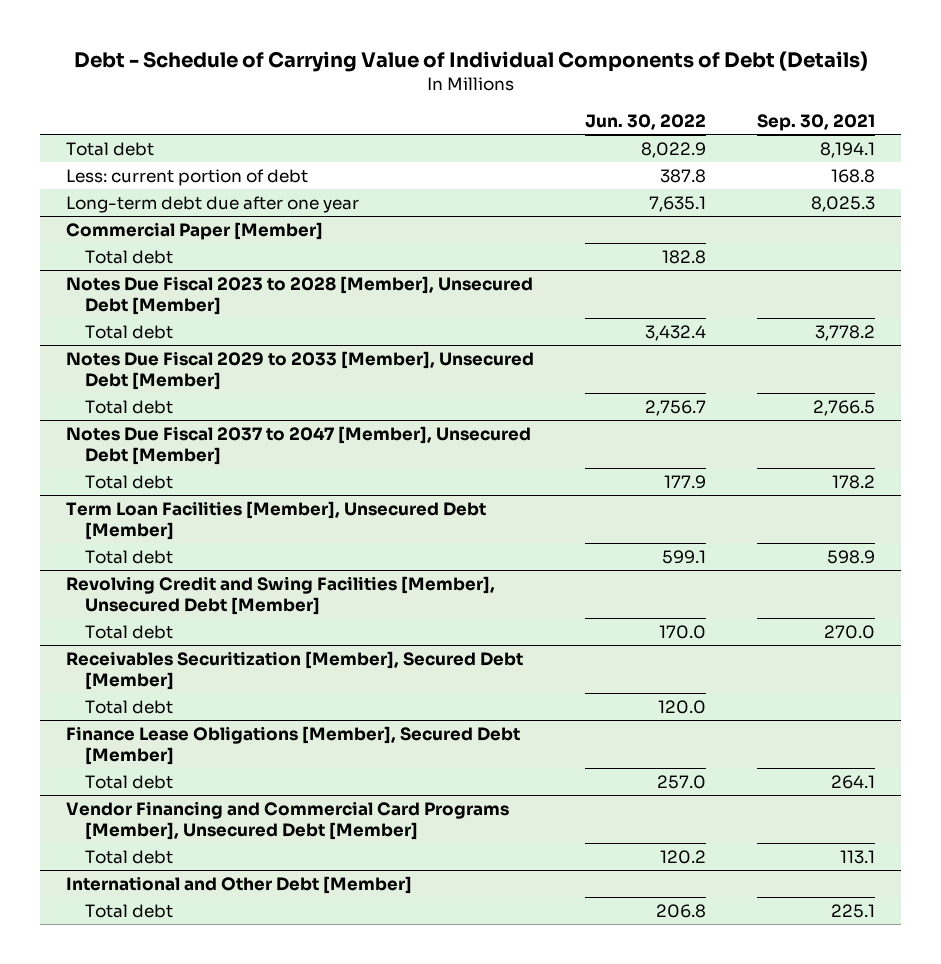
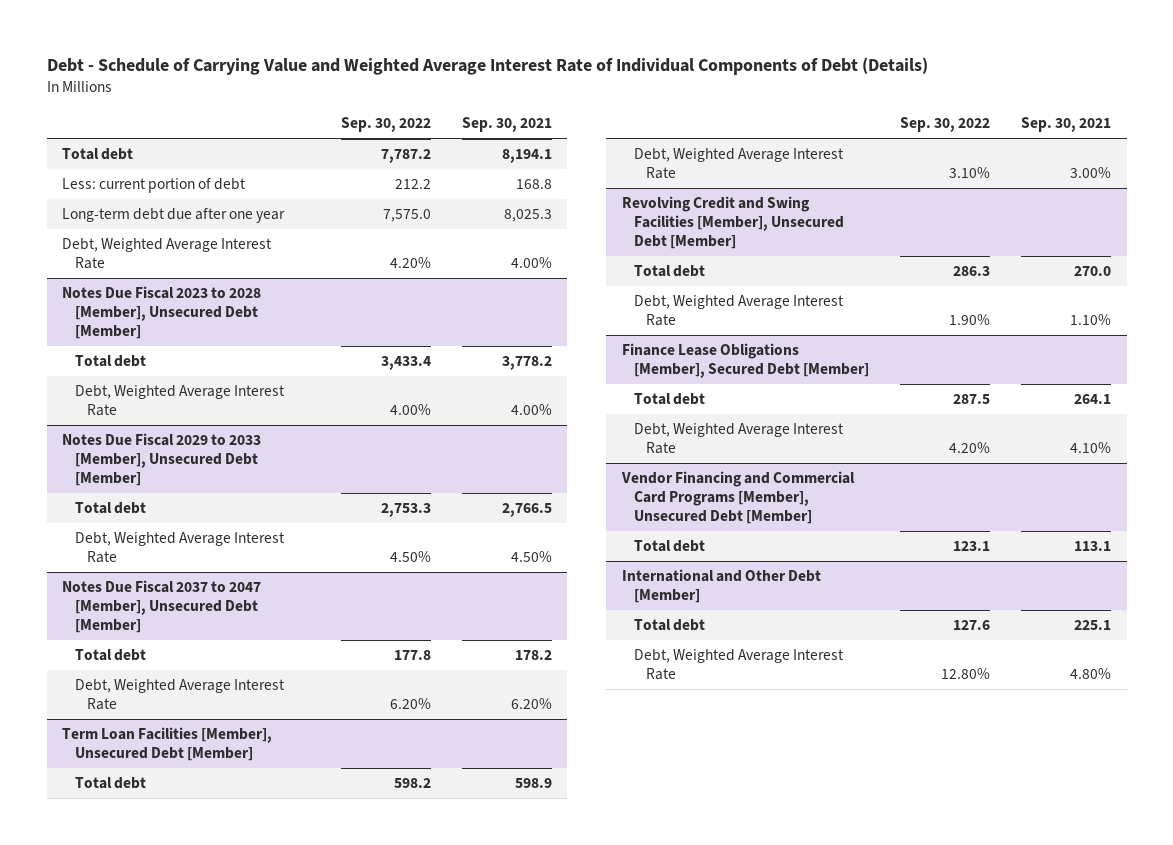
[73,51,868,73] Debt - Schedule of Carrying Value of Individual Components of Debt (Details) -> [46,57,928,76] Debt - Schedule of Carrying Value and Weighted Average Interest Rate of Individual Components of Debt (Details)
[585,113,707,130] Jun. 30, 2022 -> none
none -> [340,117,431,133] Sep. 30, 2022
[65,221,323,240] Commercial Paper [Member] -> none
[84,249,173,264] Total debt -> none
none -> [62,238,273,270] Debt, Weighted Average Interest Rate
none -> [74,385,285,417] Debt, Weighted Average Interest Rate
none -> [74,532,285,564] Debt, Weighted Average Interest Rate
none -> [74,679,285,711] Debt, Weighted Average Interest Rate
none -> [634,148,845,180] Debt, Weighted Average Interest Rate
[65,650,523,691] Receivables Securitization [Member], Secured Debt [Member] -> none
[84,699,173,714] Total debt -> none
none -> [634,295,845,327] Debt, Weighted Average Interest Rate
none -> [634,423,845,455] Debt, Weighted Average Interest Rate
none -> [634,649,845,681] Debt, Weighted Average Interest Rate

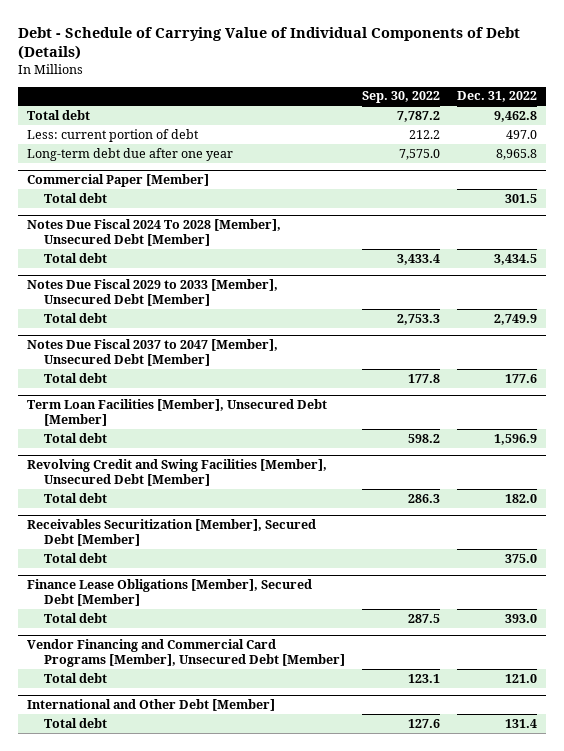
[46,57,928,76] Debt - Schedule of Carrying Value and Weighted Average Interest Rate of Individual Components of Debt (Details) -> [18,26,521,61] Debt - Schedule of Carrying Value of Individual Components of Debt (Details)
[461,117,552,133] Sep. 30, 2021 -> none
none -> [457,91,538,103] Dec. 31, 2022
[62,238,273,270] Debt, Weighted Average Interest Rate -> none
none -> [26,174,209,188] Commercial Paper [Member]
none -> [44,192,108,203] Total debt
[62,286,262,340] Notes Due Fiscal 2023 to 2028 [Member], Unsecured Debt [Member] -> [26,219,281,247] Notes Due Fiscal 2024 To 2028 [Member], Unsecured Debt [Member]
[74,385,285,417] Debt, Weighted Average Interest Rate -> none
[74,532,285,564] Debt, Weighted Average Interest Rate -> none
[74,679,285,711] Debt, Weighted Average Interest Rate -> none
[634,148,845,180] Debt, Weighted Average Interest Rate -> none
[634,295,845,327] Debt, Weighted Average Interest Rate -> none
none -> [26,519,316,547] Receivables Securitization [Member], Secured Debt [Member]
none -> [44,552,108,563] Total debt
[634,423,845,455] Debt, Weighted Average Interest Rate -> none
[634,649,845,681] Debt, Weighted Average Interest Rate -> none

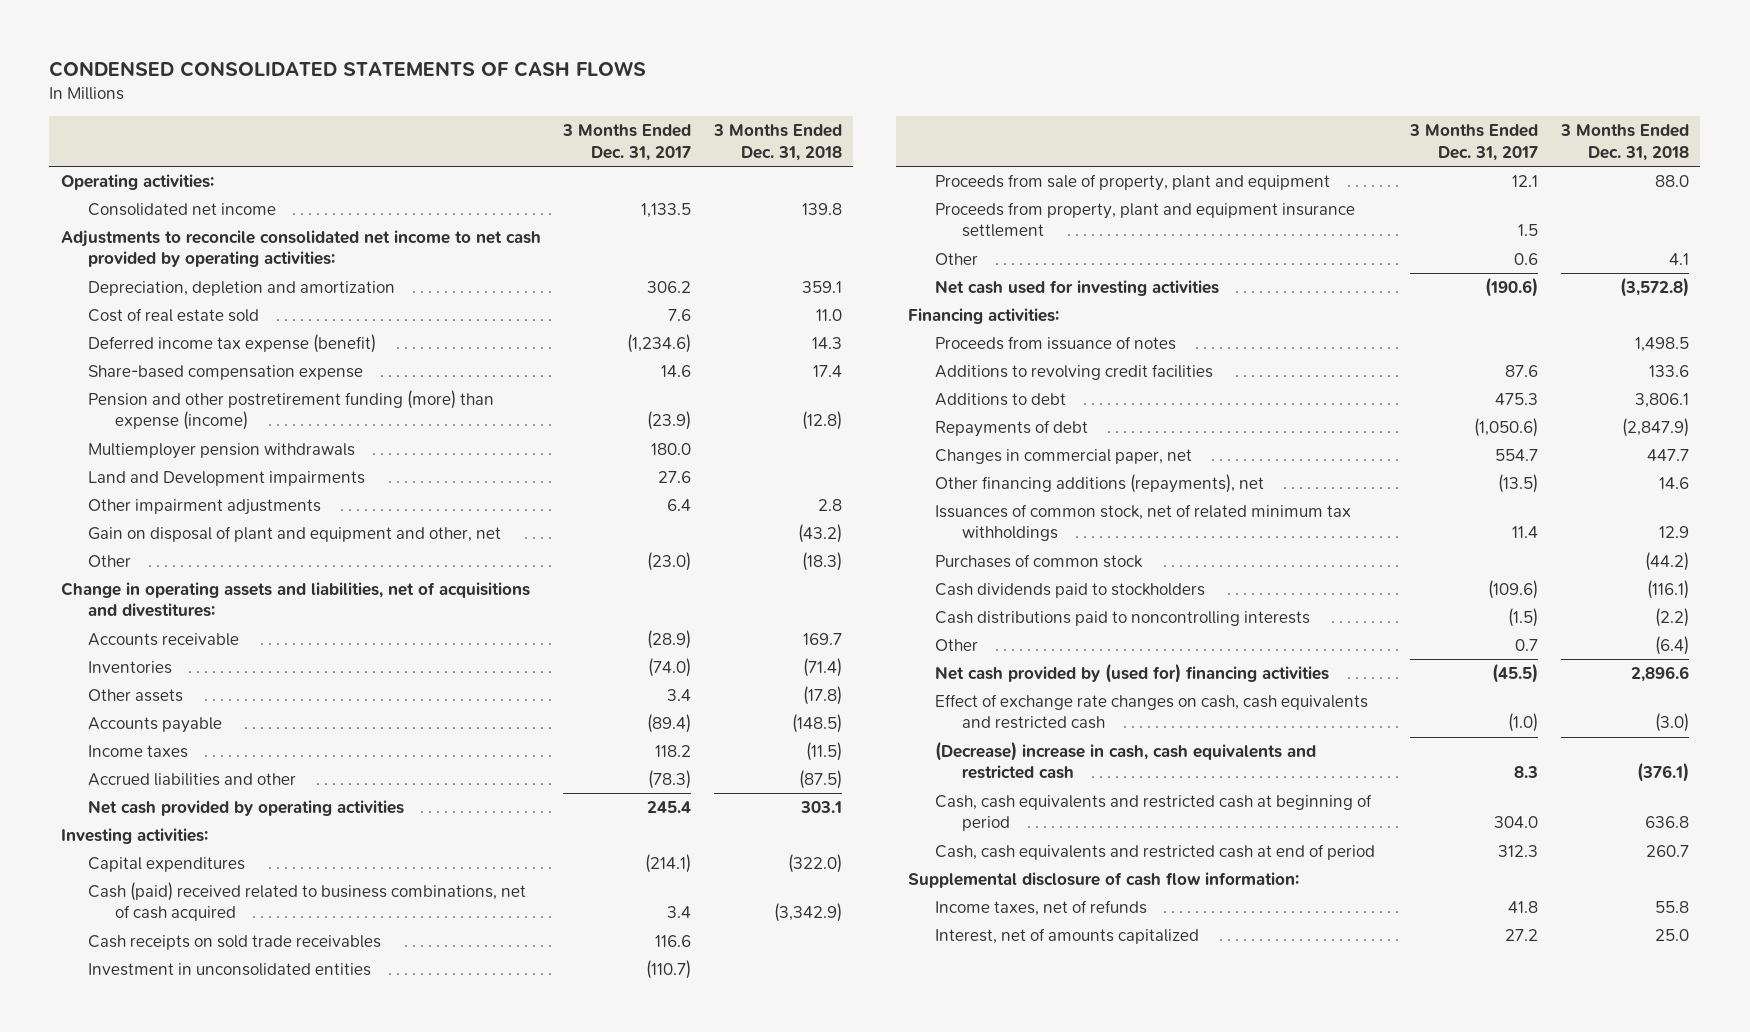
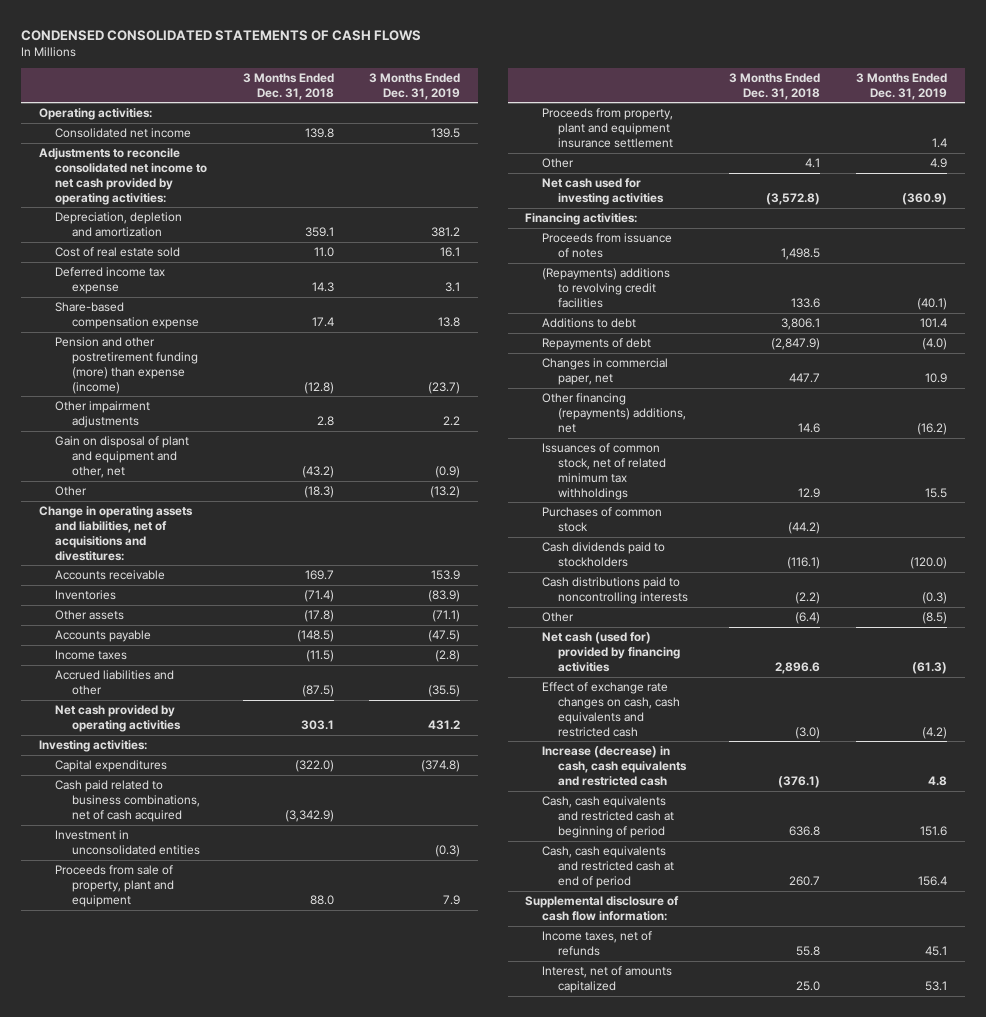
[562,124,692,161] 3 Months Ended Dec. 31, 2017 -> none
none -> [369,72,461,100] 3 Months Ended Dec. 31, 2019
[87,333,376,353] Deferred income tax expense (benefit) -> [55,267,166,294] Deferred income tax expense
[87,442,355,459] Multiemployer pension withdrawals -> none
[87,470,365,486] Land and Development impairments -> none
[87,934,381,950] Cash receipts on sold trade receivables -> none
[87,881,526,922] Cash (paid) received related to business combinations, net of cash acquired -> [55,780,200,822] Cash paid related to business combinations, net of cash acquired
[934,363,1213,380] Additions to revolving credit facilities -> [541,268,670,308] (Repayments) additions to revolving credit facilities
[934,473,1264,493] Other financing additions (repayments), net -> [541,393,687,433] Other financing (repayments) additions, net
[934,662,1329,683] Net cash provided by (used for) financing activities -> [541,632,681,672] Net cash (used for) provided by financing activities
[934,740,1316,780] (Decrease) increase in cash, cash equivalents and restricted cash -> [541,746,688,786] Increase (decrease) in cash, cash equivalents and restricted cash

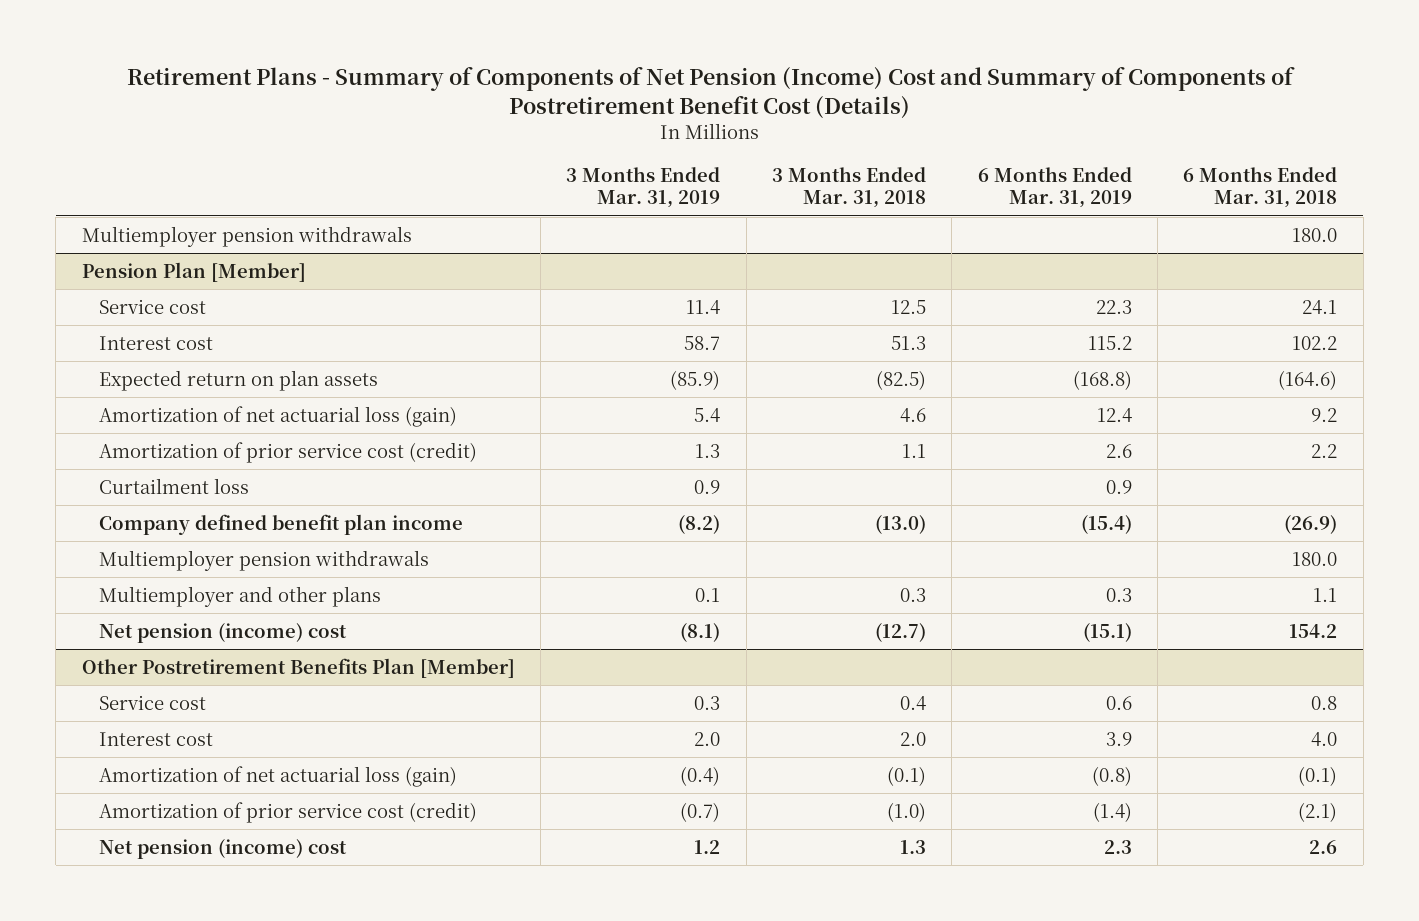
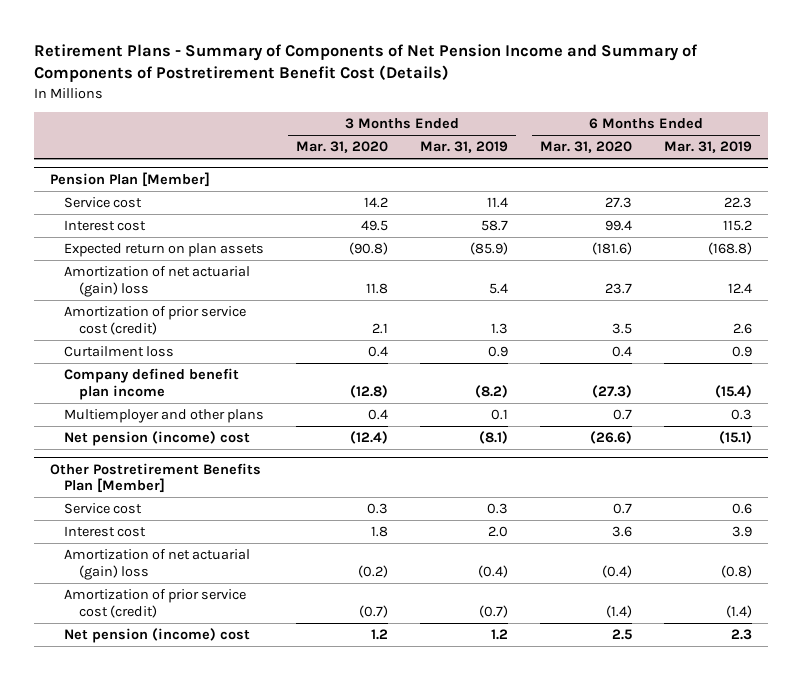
[126,66,1295,119] Retirement Plans - Summary of Components of Net Pension (Income) Cost and Summary of Components of Postretirement Benefit Cost (Details) -> [34,44,699,83] Retirement Plans - Summary of Components of Net Pension Income and Summary of Components of Postretirement Benefit Cost (Details)
[772,167,927,209] 3 Months Ended Mar. 31, 2018 -> none
[1183,167,1338,209] 6 Months Ended Mar. 31, 2018 -> none
none -> [296,141,389,154] Mar. 31, 2020
none -> [539,141,632,154] Mar. 31, 2020
[81,225,412,247] Multiemployer pension withdrawals -> none
[99,405,458,427] Amortization of net actuarial loss (gain) -> [64,266,251,297] Amortization of net actuarial (gain) loss
[99,549,430,571] Multiemployer pension withdrawals -> none
[99,765,458,787] Amortization of net actuarial loss (gain) -> [64,549,251,580] Amortization of net actuarial (gain) loss

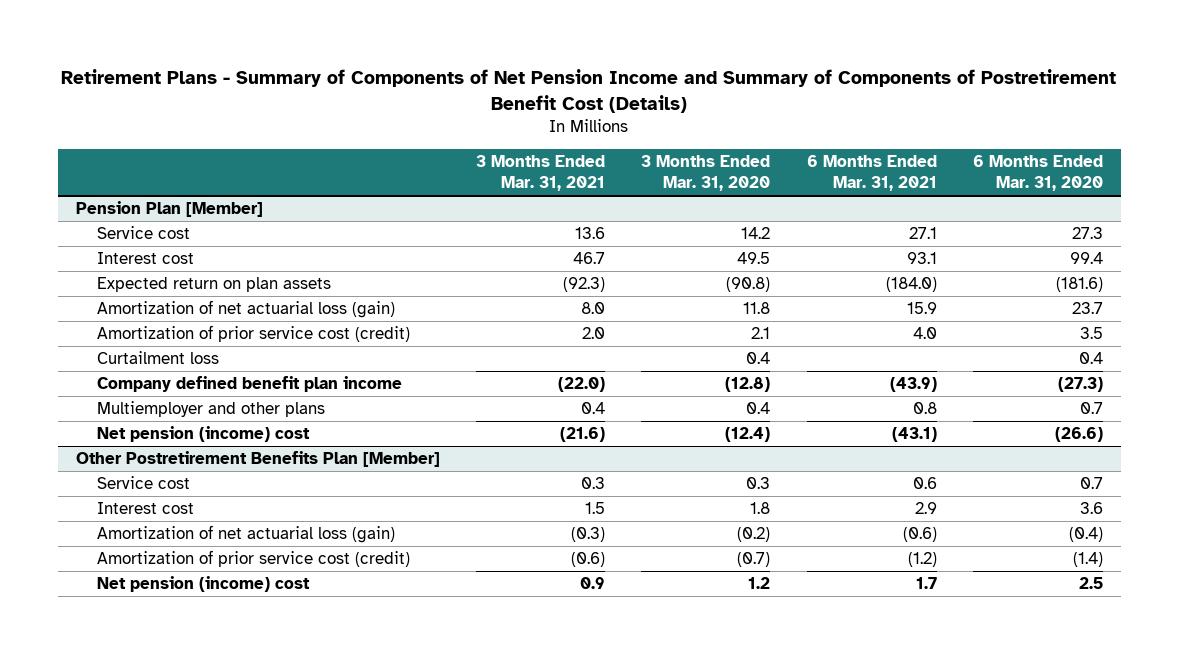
[420,141,509,154] Mar. 31, 2019 -> none
[663,141,752,154] Mar. 31, 2019 -> none
none -> [476,155,606,192] 3 Months Ended Mar. 31, 2021
none -> [806,155,937,192] 6 Months Ended Mar. 31, 2021
[64,266,251,297] Amortization of net actuarial (gain) loss -> [97,300,396,319] Amortization of net actuarial loss (gain)
[64,549,251,580] Amortization of net actuarial (gain) loss -> [97,525,396,544] Amortization of net actuarial loss (gain)

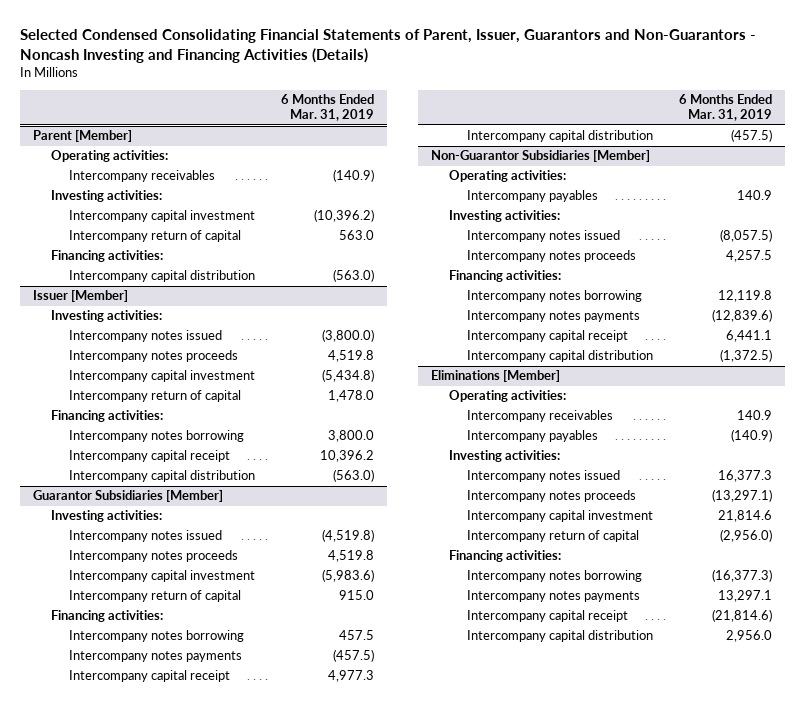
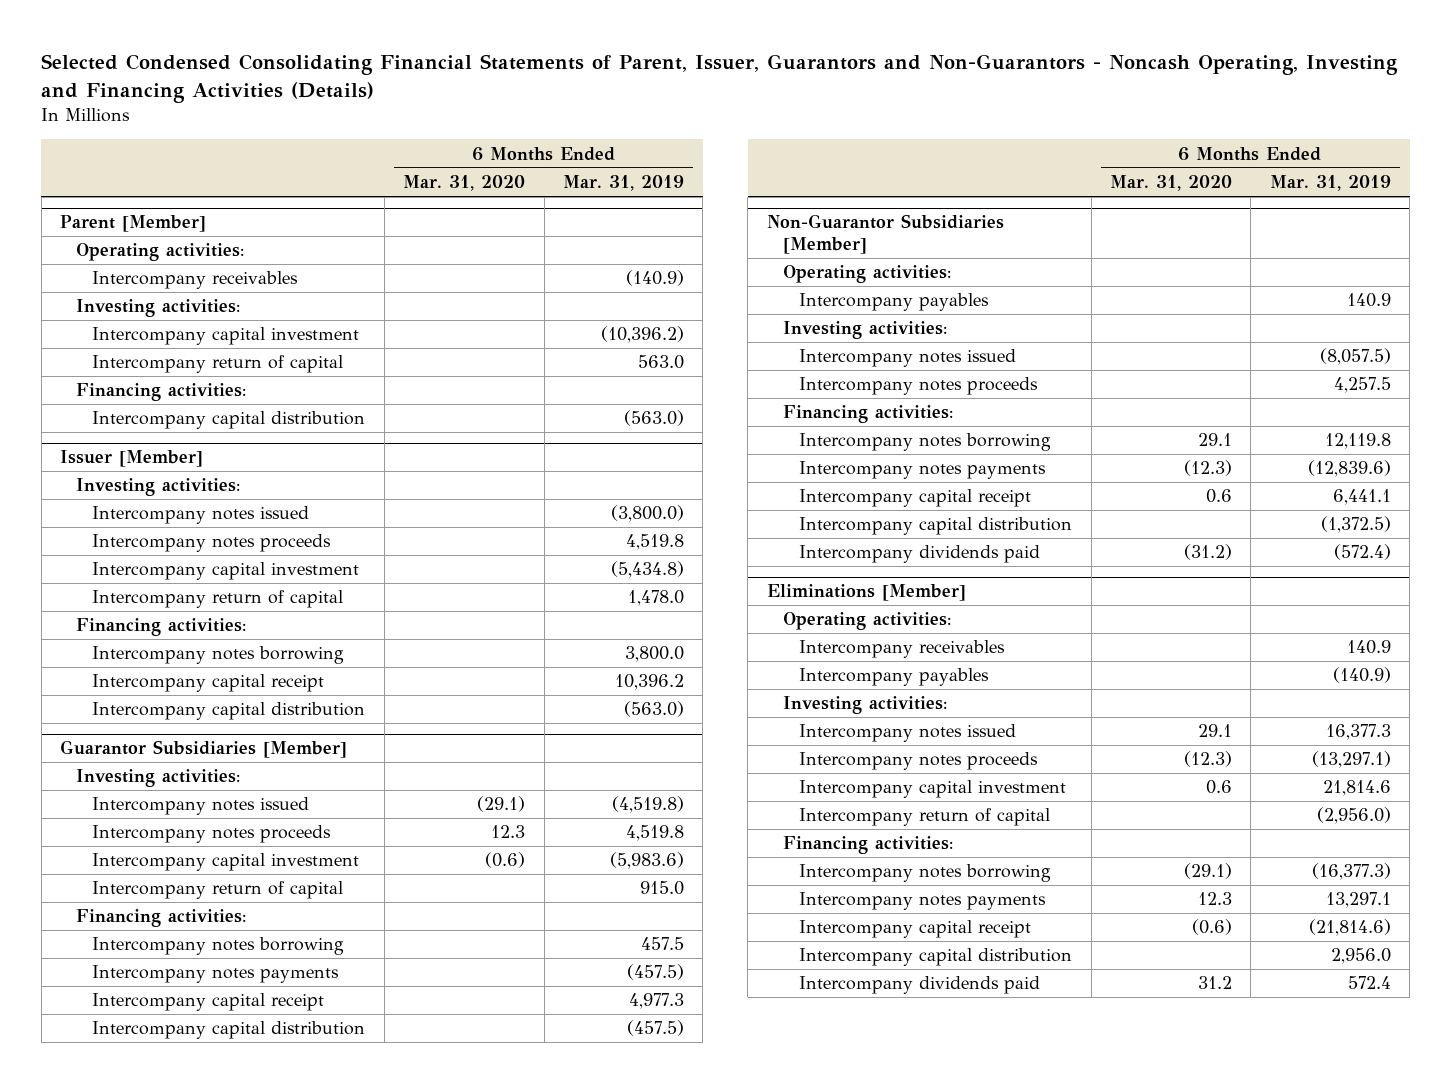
[20,28,757,63] Selected Condensed Consolidating Financial Statements of Parent, Issuer, Guarantors and Non-Guarantors - Noncash Investing and Financing Activities (Details) -> [41,54,1399,104] Selected Condensed Consolidating Financial Statements of Parent, Issuer, Guarantors and Non-Guarantors - Noncash Operating, Investing and Financing Activities (Details)
none -> [403,175,526,192] Mar. 31, 2020
none -> [799,545,1041,564] Intercompany dividends paid
none -> [799,976,1041,995] Intercompany dividends paid

